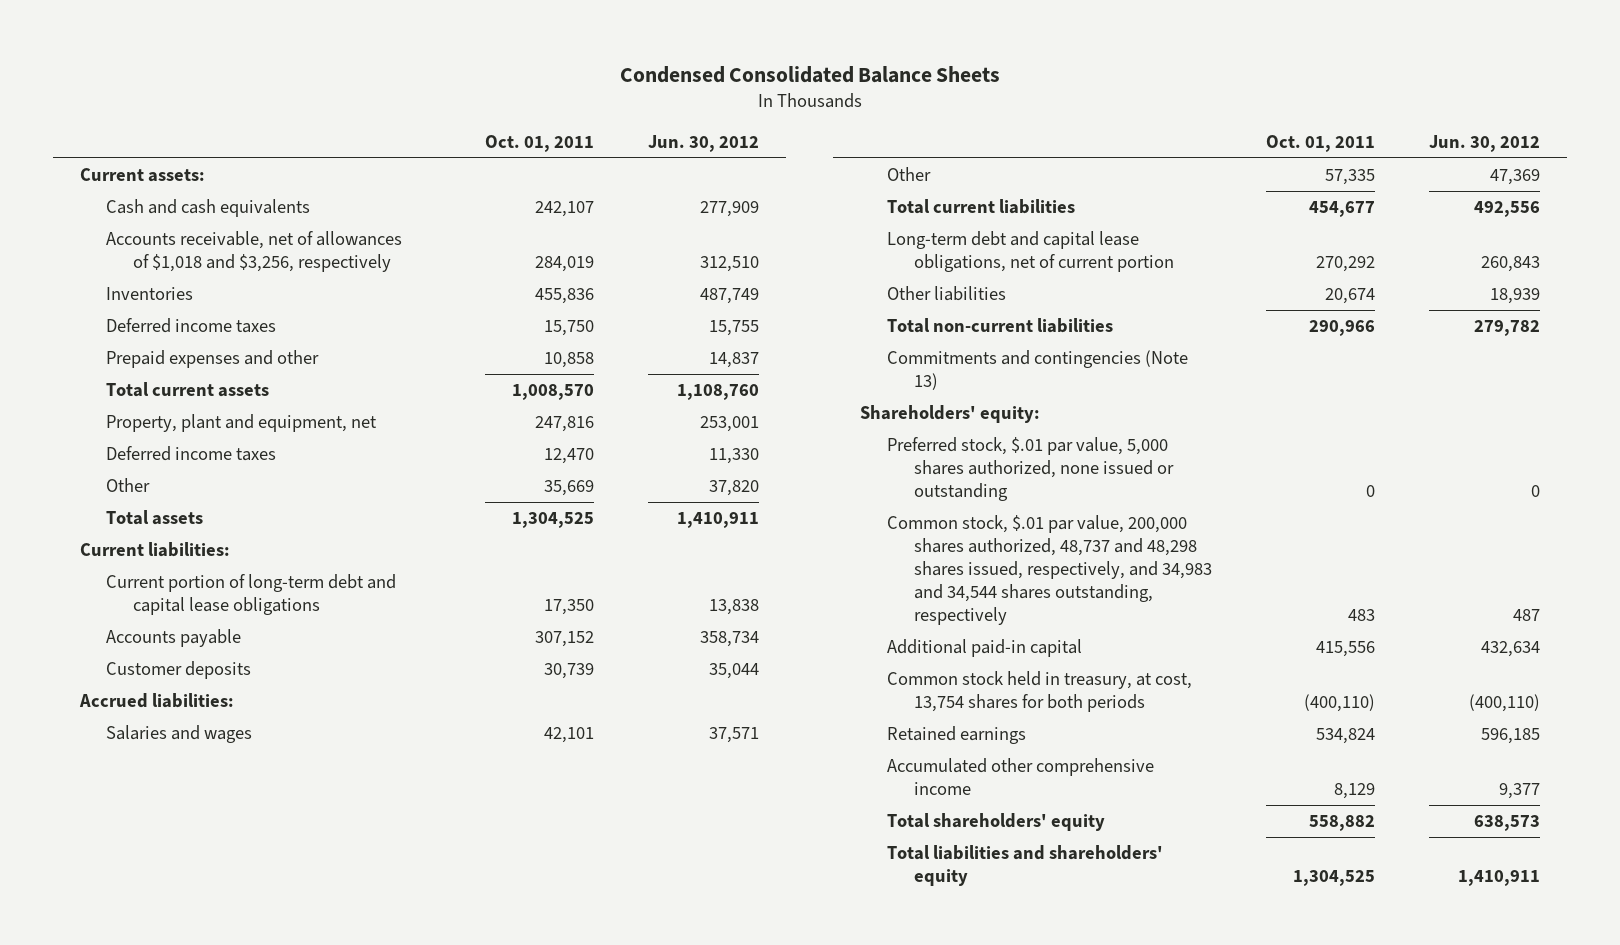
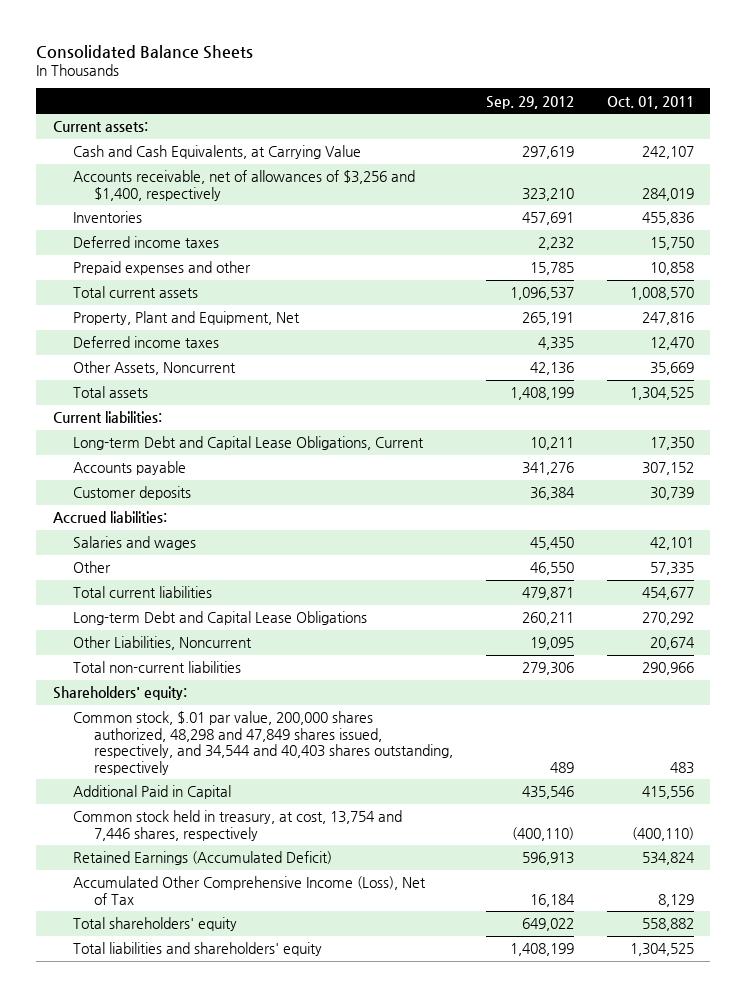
[619,65,1000,83] Condensed Consolidated Balance Sheets -> [36,45,254,60] Consolidated Balance Sheets
[648,134,760,152] Jun. 30, 2012 -> none
none -> [486,95,575,109] Sep. 29, 2012
[106,199,311,218] Cash and cash equivalents -> [73,145,362,160] Cash and Cash Equivalents, at Carrying Value
[106,231,403,273] Accounts receivable, net of allowances of $1,018 and $3,256, respectively -> [73,170,416,201] Accounts receivable, net of allowances of $3,256 and $1,400, respectively
[106,414,378,433] Property, plant and equipment, net -> [73,311,301,326] Property, Plant and Equipment, Net
[106,478,151,493] Other -> [73,361,237,376] Other Assets, Noncurrent
[106,574,397,616] Current portion of long-term debt and capital lease obligations -> [73,436,425,451] Long-term Debt and Capital Lease Obligations, Current
[886,231,1174,273] Long-term debt and capital lease obligations, net of current portion -> [73,611,368,626] Long-term Debt and Capital Lease Obligations
[886,286,1006,302] Other liabilities -> [73,636,253,651] Other Liabilities, Noncurrent
[886,350,1188,391] Commitments and contingencies (Note 13) -> none
[886,437,1174,501] Preferred stock, $.01 par value, 5,000 shares authorized, none issued or outstanding -> none
[886,515,1212,625] Common stock, $.01 par value, 200,000 shares authorized, 48,737 and 48,298 shares issued, respectively, and 34,983 and 34,544 shares outstanding, respectively -> [73,711,454,775] Common stock, $.01 par value, 200,000 shares authorized, 48,298 and 47,849 shares issued, respectively, and 34,544 and 40,403 shares outstanding, respectively
[886,639,1082,658] Additional paid-in capital -> [73,785,232,800] Additional Paid in Capital
[886,671,1192,713] Common stock held in treasury, at cost, 13,754 shares for both periods -> [73,810,403,841] Common stock held in treasury, at cost, 13,754 and 7,446 shares, respectively
[886,726,1026,745] Retained earnings -> [73,851,333,866] Retained Earnings (Accumulated Deficit)
[886,758,1154,796] Accumulated other comprehensive income -> [73,876,427,905] Accumulated Other Comprehensive Income (Loss), Net of Tax

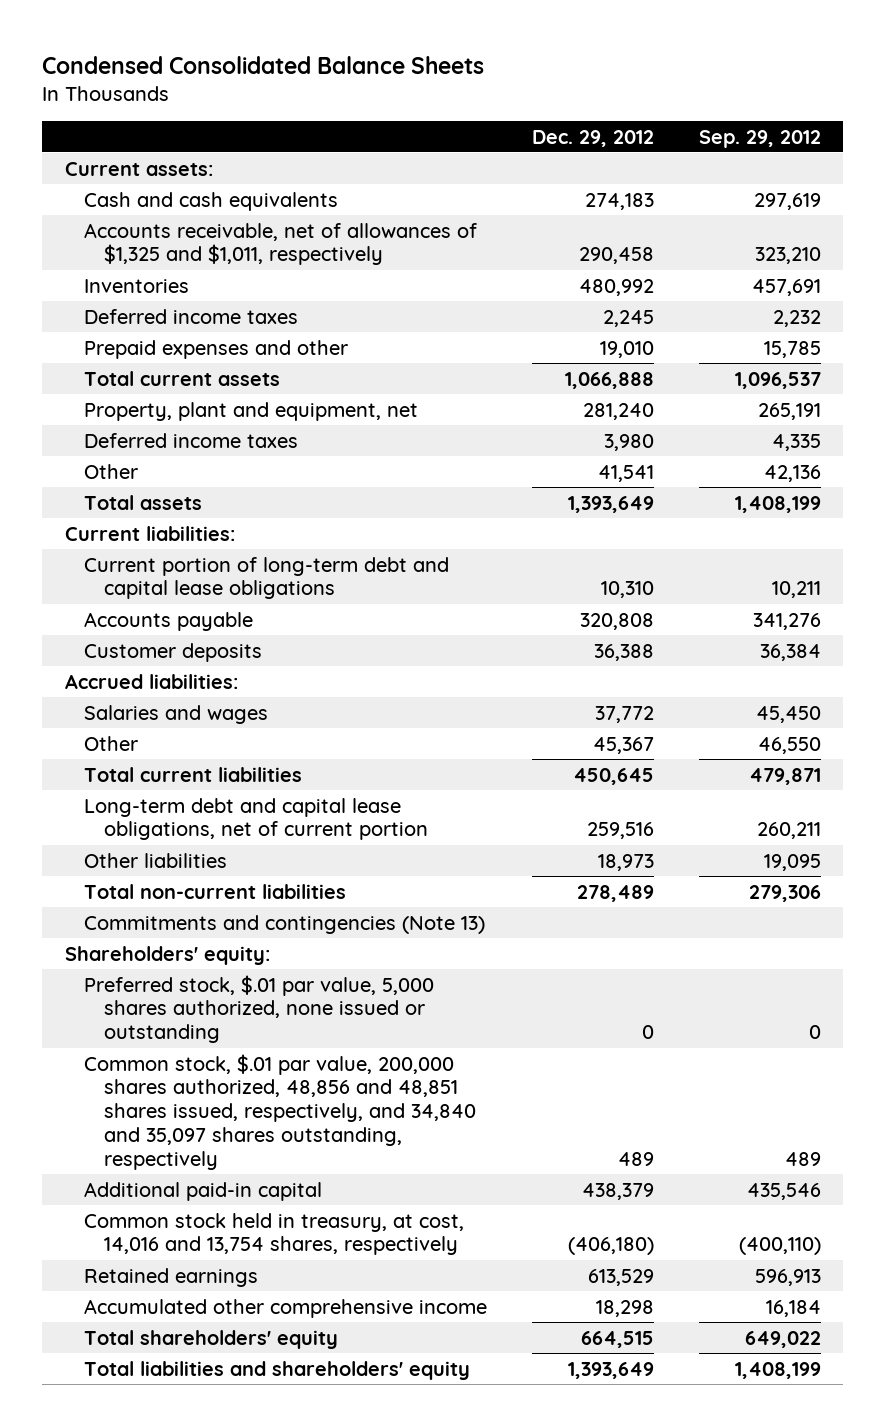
[36,45,254,60] Consolidated Balance Sheets -> [42,55,485,74] Condensed Consolidated Balance Sheets
[606,95,694,109] Oct. 01, 2011 -> none
none -> [532,129,655,147] Dec. 29, 2012
[73,145,362,160] Cash and Cash Equivalents, at Carrying Value -> [84,191,339,211] Cash and cash equivalents
[73,170,416,201] Accounts receivable, net of allowances of $3,256 and $1,400, respectively -> [84,222,478,266] Accounts receivable, net of allowances of $1,325 and $1,011, respectively
[73,311,301,326] Property, Plant and Equipment, Net -> [84,401,419,421] Property, plant and equipment, net
[73,361,237,376] Other Assets, Noncurrent -> [84,463,139,479] Other
[73,436,425,451] Long-term Debt and Capital Lease Obligations, Current -> [84,556,450,600] Current portion of long-term debt and capital lease obligations
[73,611,368,626] Long-term Debt and Capital Lease Obligations -> [84,797,429,841] Long-term debt and capital lease obligations, net of current portion
[73,636,253,651] Other Liabilities, Noncurrent -> [84,852,228,868] Other liabilities
none -> [84,914,486,934] Commitments and contingencies (Note 13)
none -> [84,974,435,1044] Preferred stock, $.01 par value, 5,000 shares authorized, none issued or outstanding
[73,711,454,775] Common stock, $.01 par value, 200,000 shares authorized, 48,298 and 47,849 shares issued, respectively, and 34,544 and 40,403 shares outstanding, respectively -> [84,1053,477,1171] Common stock, $.01 par value, 200,000 shares authorized, 48,856 and 48,851 shares issued, respectively, and 34,840 and 35,097 shares outstanding, respectively
[73,785,232,800] Additional Paid in Capital -> [84,1181,323,1201] Additional paid-in capital
[73,810,403,841] Common stock held in treasury, at cost, 13,754 and 7,446 shares, respectively -> [84,1212,465,1256] Common stock held in treasury, at cost, 14,016 and 13,754 shares, respectively
[73,851,333,866] Retained Earnings (Accumulated Deficit) -> [84,1267,259,1287] Retained earnings
[73,876,427,905] Accumulated Other Comprehensive Income (Loss), Net of Tax -> [84,1298,488,1318] Accumulated other comprehensive income

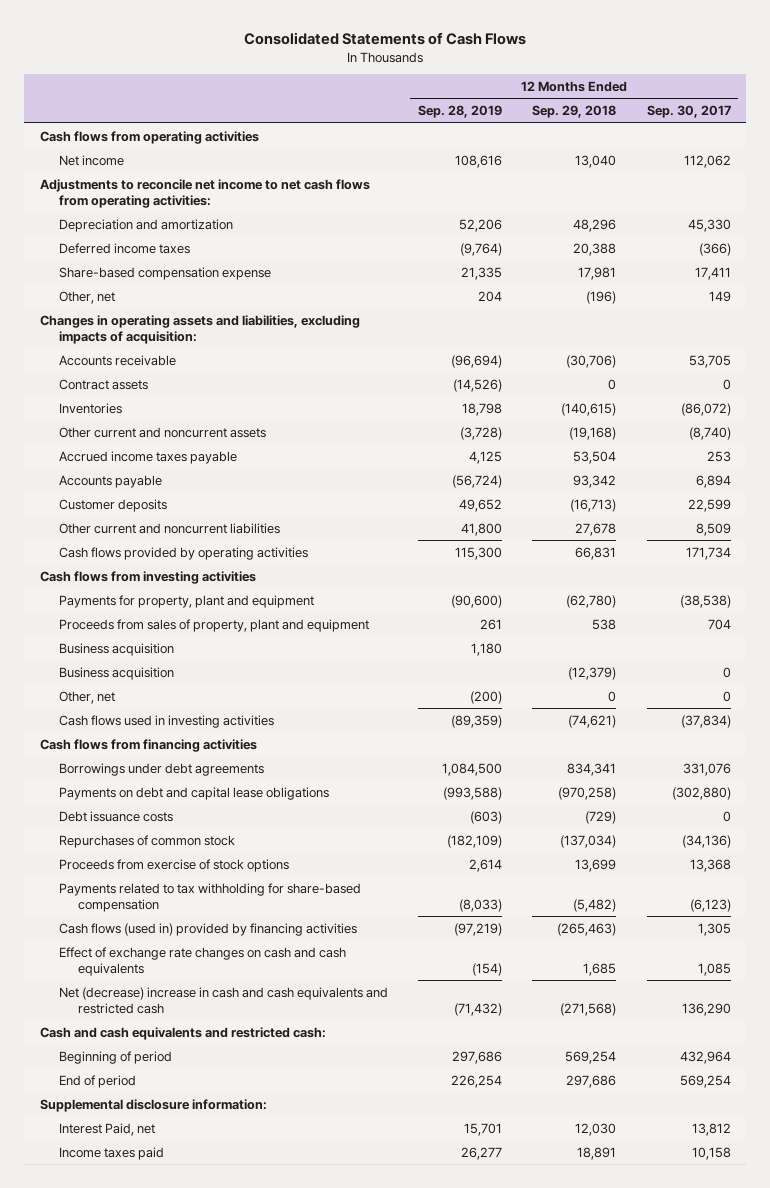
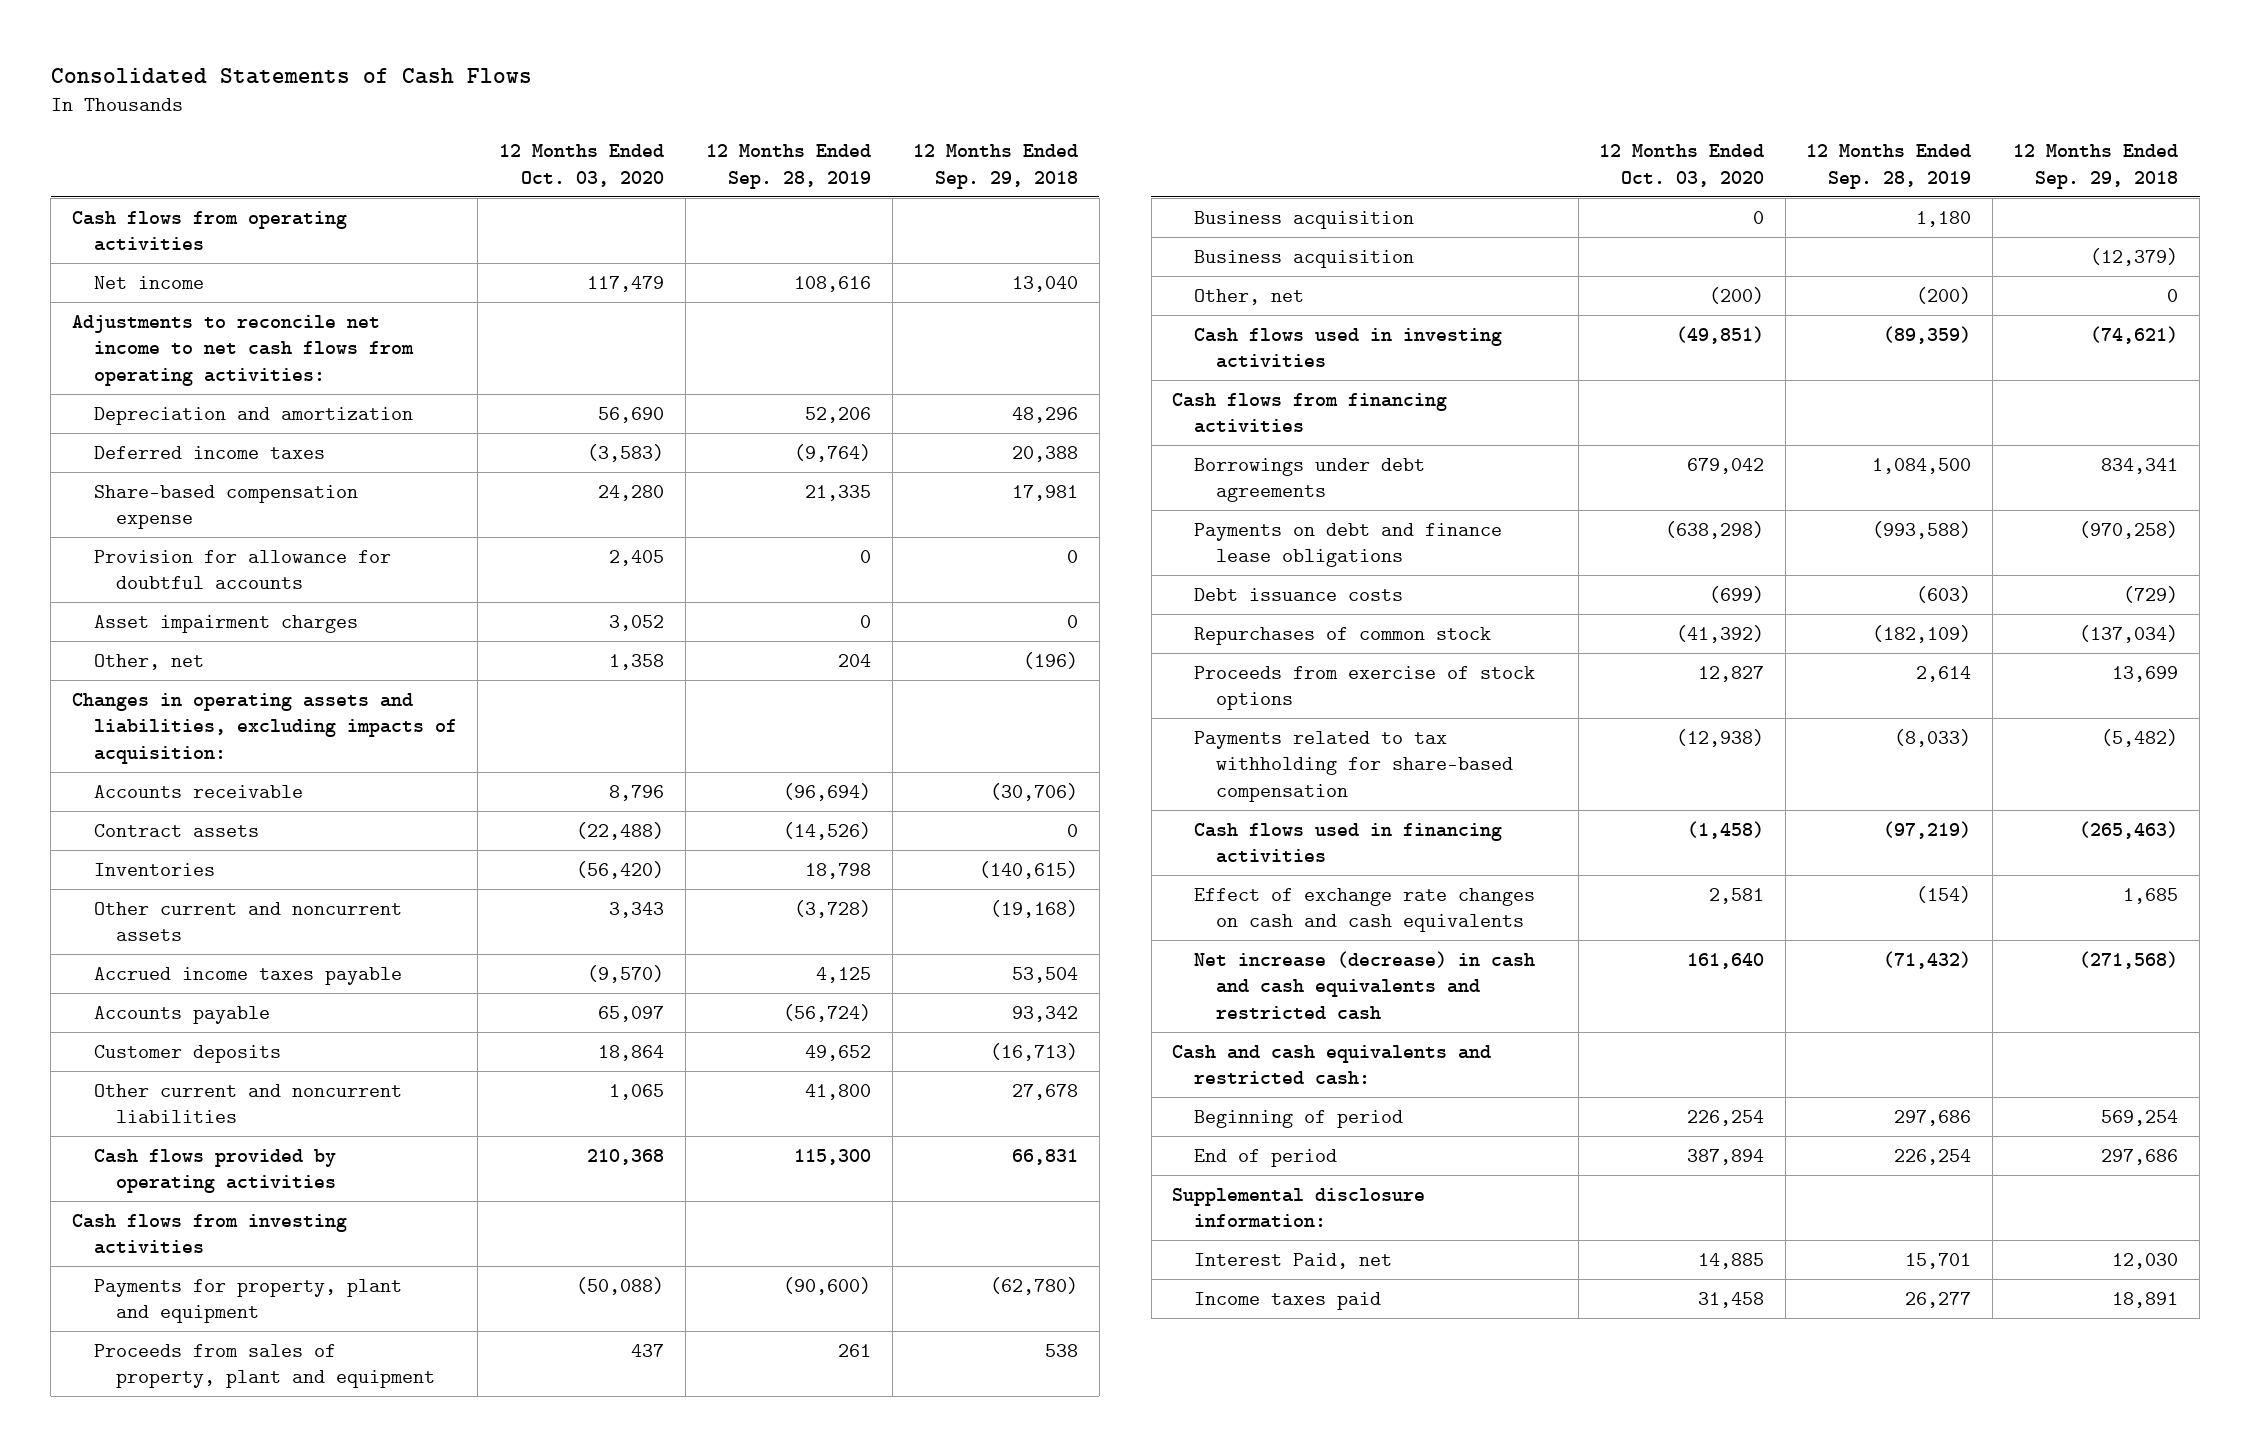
[646,105,731,119] Sep. 30, 2017 -> none
none -> [499,144,665,187] 12 Months Ended Oct. 03, 2020
none -> [93,549,391,590] Provision for allowance for doubtful accounts
none -> [93,614,358,633] Asset impairment charges
[58,786,329,800] Payments on debt and capital lease obligations -> [1194,522,1503,568] Payments on debt and finance lease obligations
[58,922,357,936] Cash flows (used in) provided by financing activities -> [1194,822,1503,864] Cash flows used in financing activities
[58,986,388,1014] Net (decrease) increase in cash and cash equivalents and restricted cash -> [1194,950,1536,1020] Net increase (decrease) in cash and cash equivalents and restricted cash

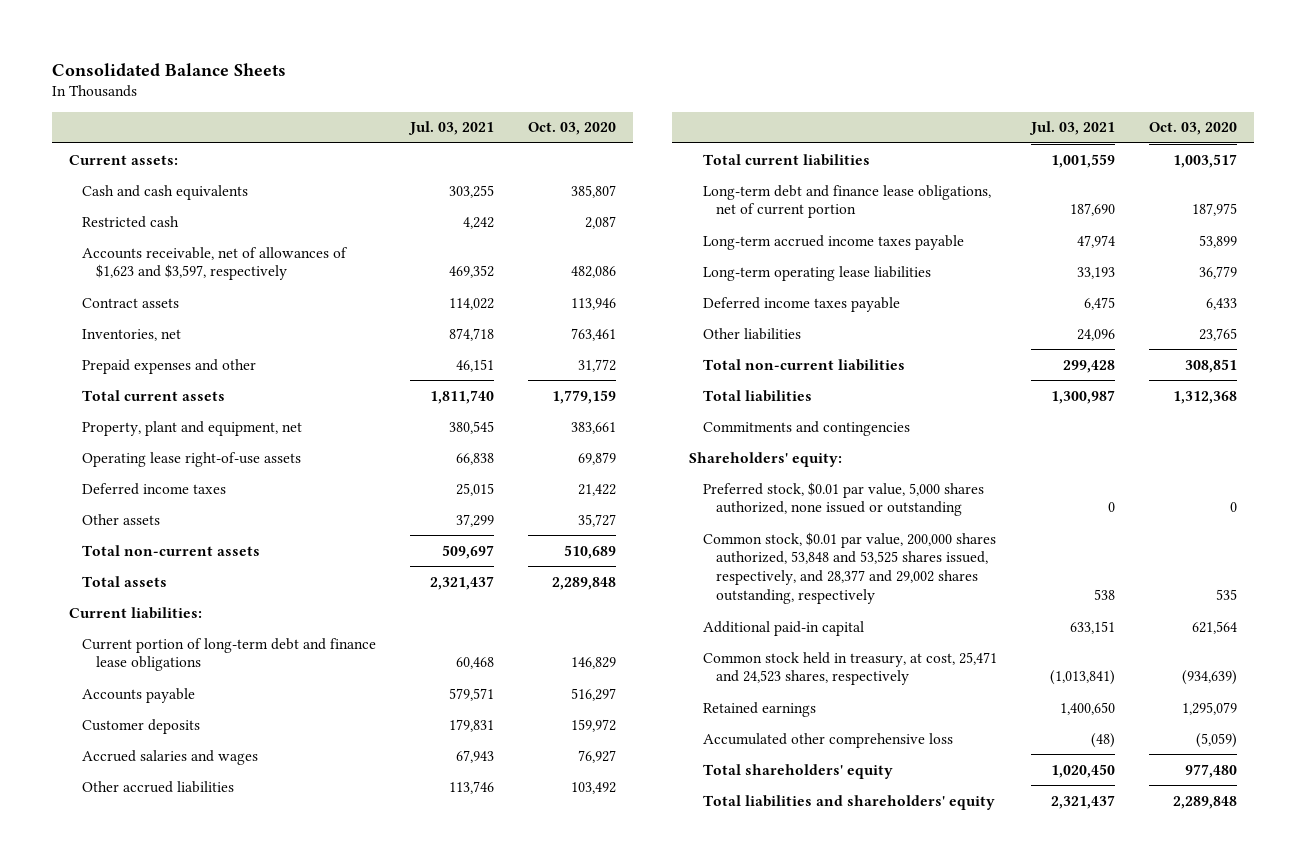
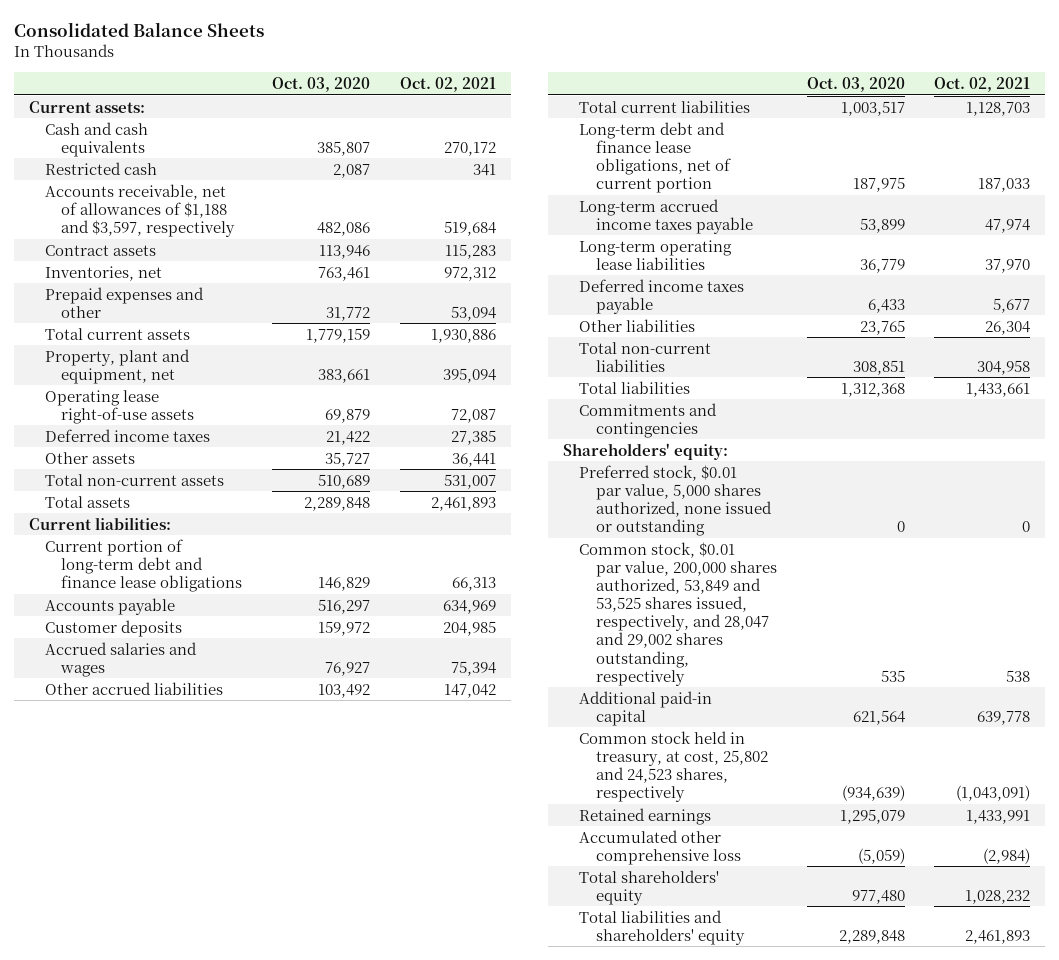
[408,121,495,136] Jul. 03, 2021 -> none
none -> [399,76,496,92] Oct. 02, 2021
[82,246,349,281] Accounts receivable, net of allowances of $1,623 and $3,597, respectively -> [45,183,236,237] Accounts receivable, net of allowances of $1,188 and $3,597, respectively
[702,531,996,605] Common stock, $0.01 par value, 200,000 shares authorized, 53,848 and 53,525 shares issued, respectively, and 28,377 and 29,002 shares outstanding, respectively -> [579,541,777,686] Common stock, $0.01 par value, 200,000 shares authorized, 53,849 and 53,525 shares issued, respectively, and 28,047 and 29,002 shares outstanding, respectively
[702,651,997,686] Common stock held in treasury, at cost, 25,471 and 24,523 shares, respectively -> [579,730,768,803] Common stock held in treasury, at cost, 25,802 and 24,523 shares, respectively

